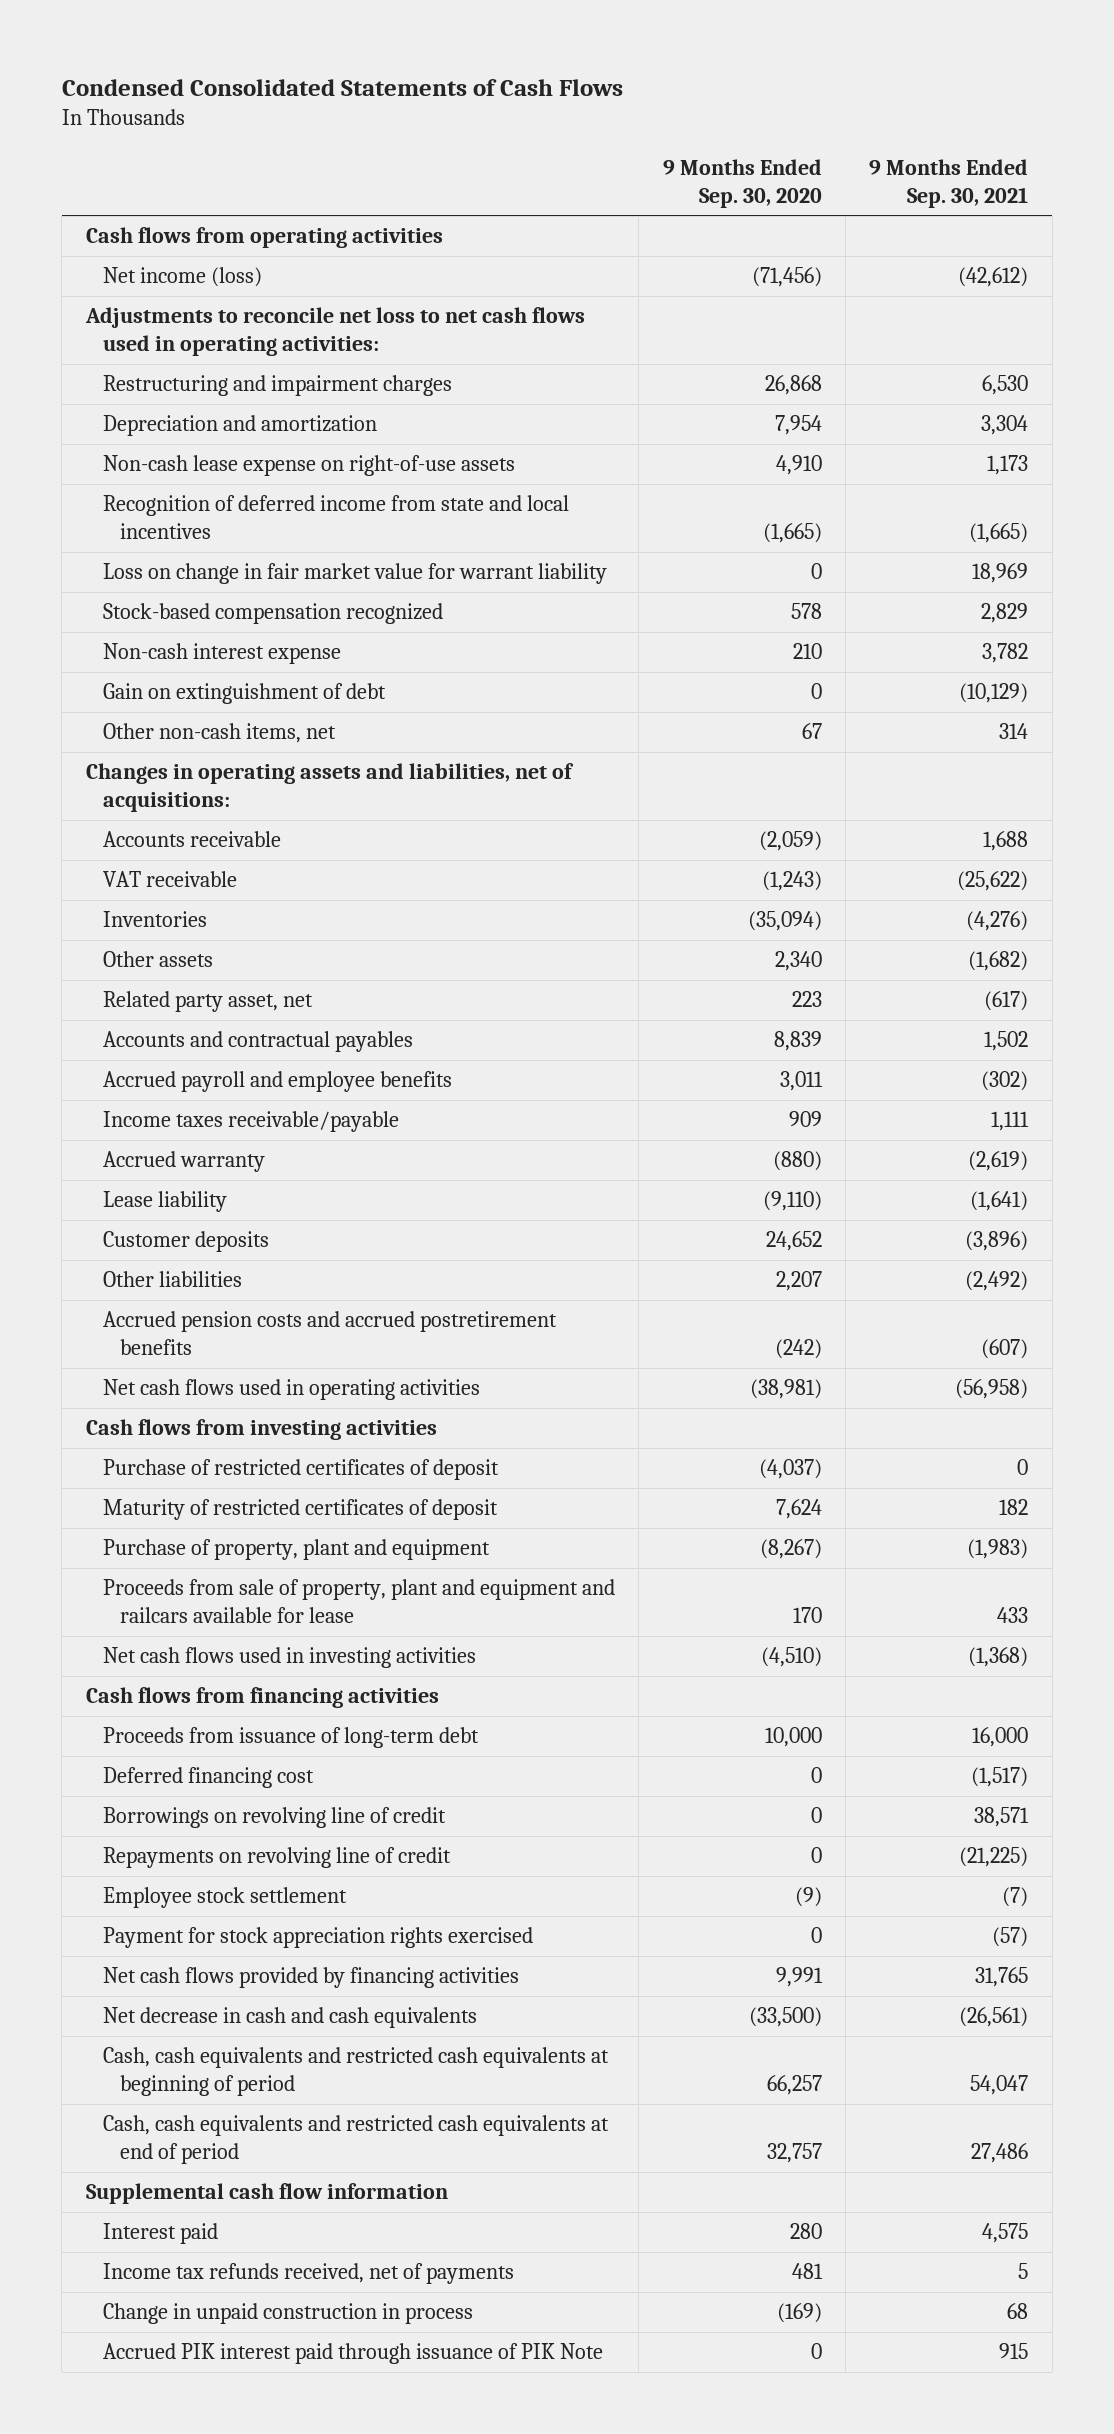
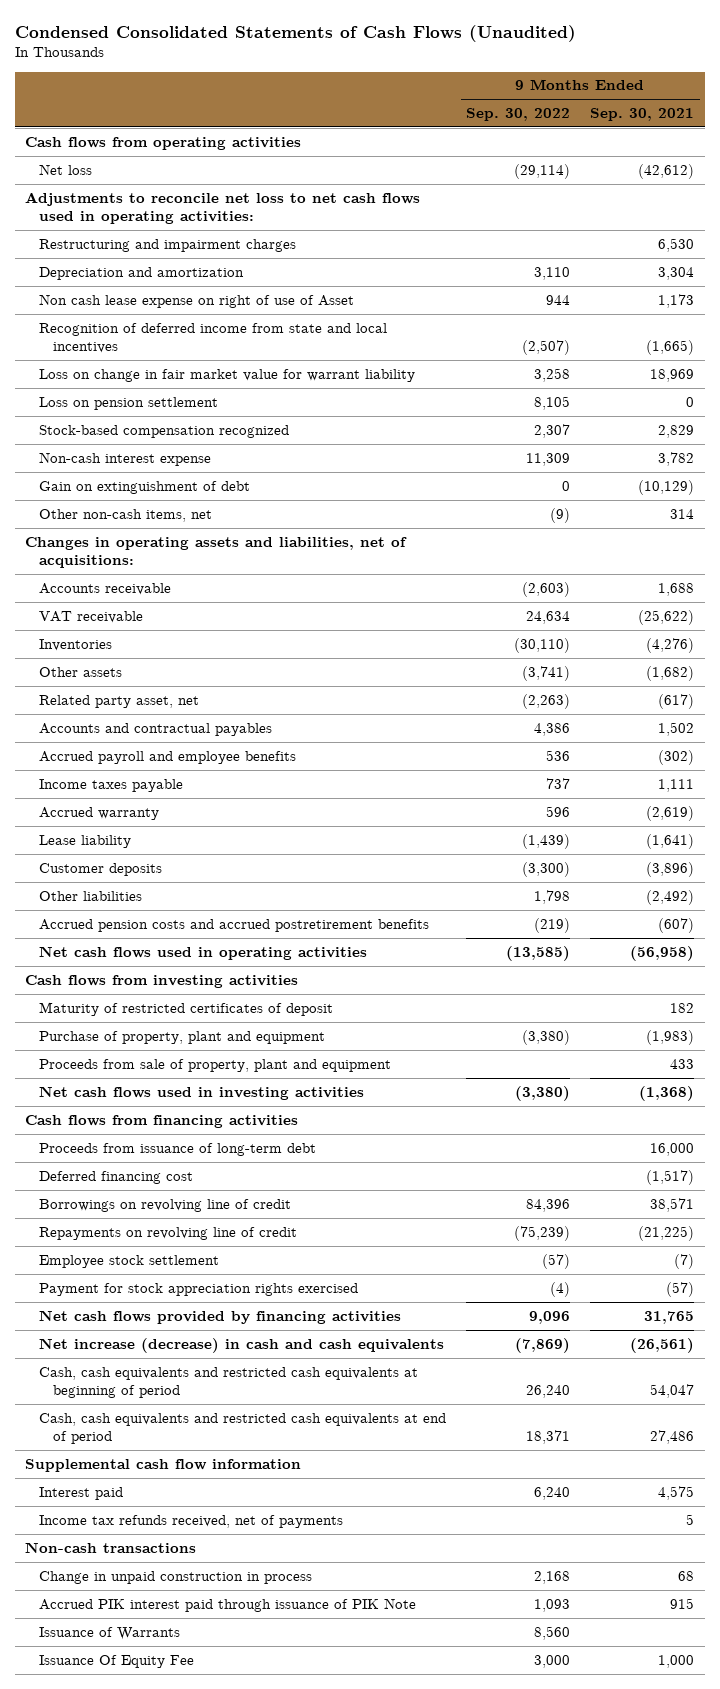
[61,78,623,96] Condensed Consolidated Statements of Cash Flows -> [14,24,576,42] Condensed Consolidated Statements of Cash Flows (Unaudited)
[662,158,822,208] 9 Months Ended Sep. 30, 2020 -> none
none -> [466,108,571,122] Sep. 30, 2022
[103,267,263,288] Net income (loss) -> [38,163,92,175] Net loss
[103,455,516,477] Non-cash lease expense on right-of-use assets -> [38,293,354,308] Non cash lease expense on right of use of Asset
none -> [38,396,218,410] Loss on pension settlement
[103,1111,400,1133] Income taxes receivable/payable -> [38,778,183,792] Income taxes payable
[103,1459,500,1481] Purchase of restricted certificates of deposit -> none
[103,1579,616,1624] Proceeds from sale of property, plant and equipment and railcars available for lease -> [38,1058,391,1072] Proceeds from sale of property, plant and equipment
[103,2007,478,2029] Net decrease in cash and cash equivalents -> [38,1337,444,1353] Net increase (decrease) in cash and cash equivalents
none -> [25,1541,197,1553] Non-cash transactions
none -> [38,1626,180,1640] Issuance of Warrants
none -> [38,1654,194,1668] Issuance Of Equity Fee

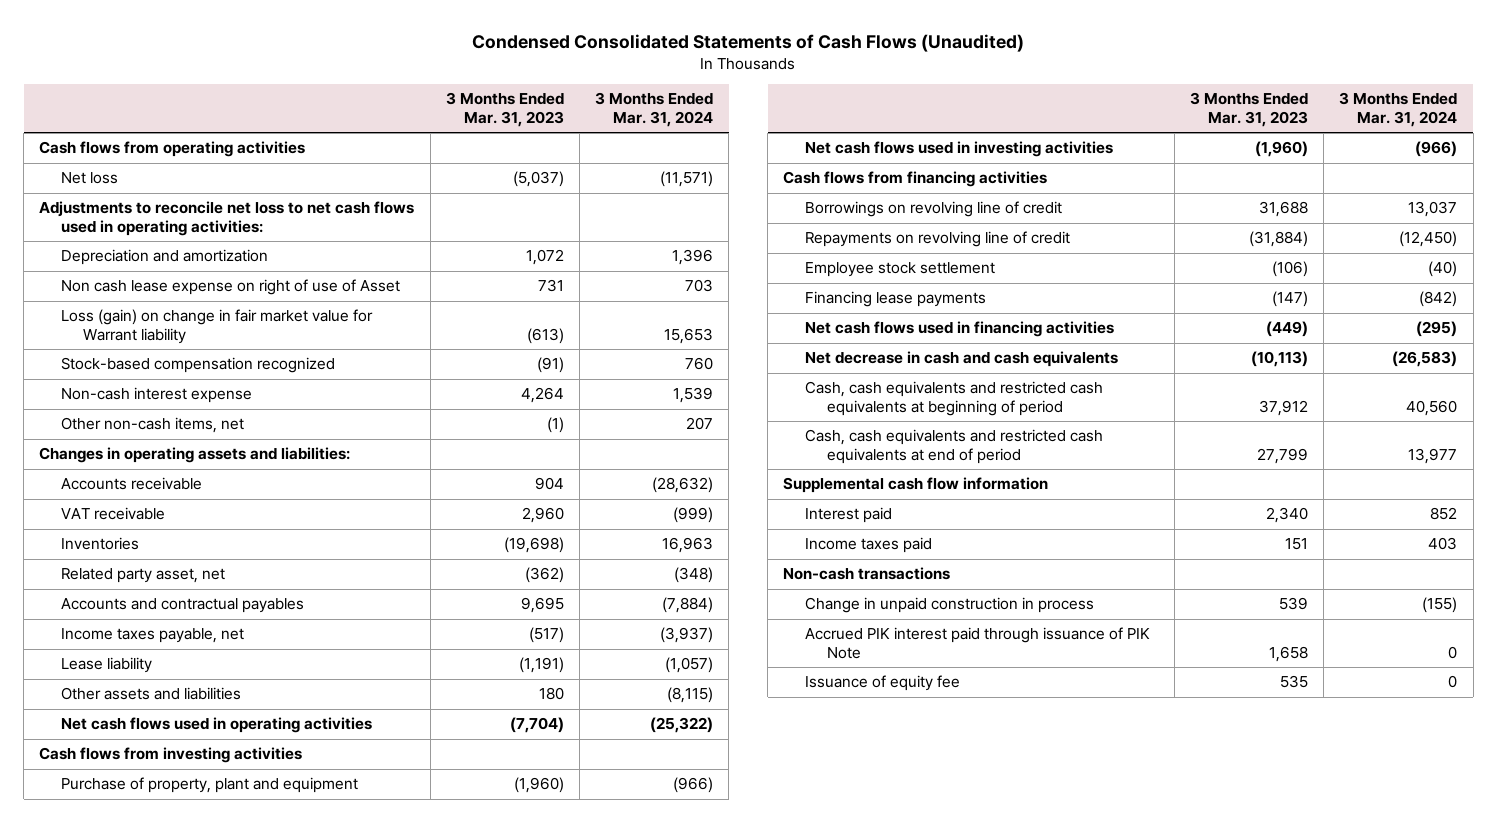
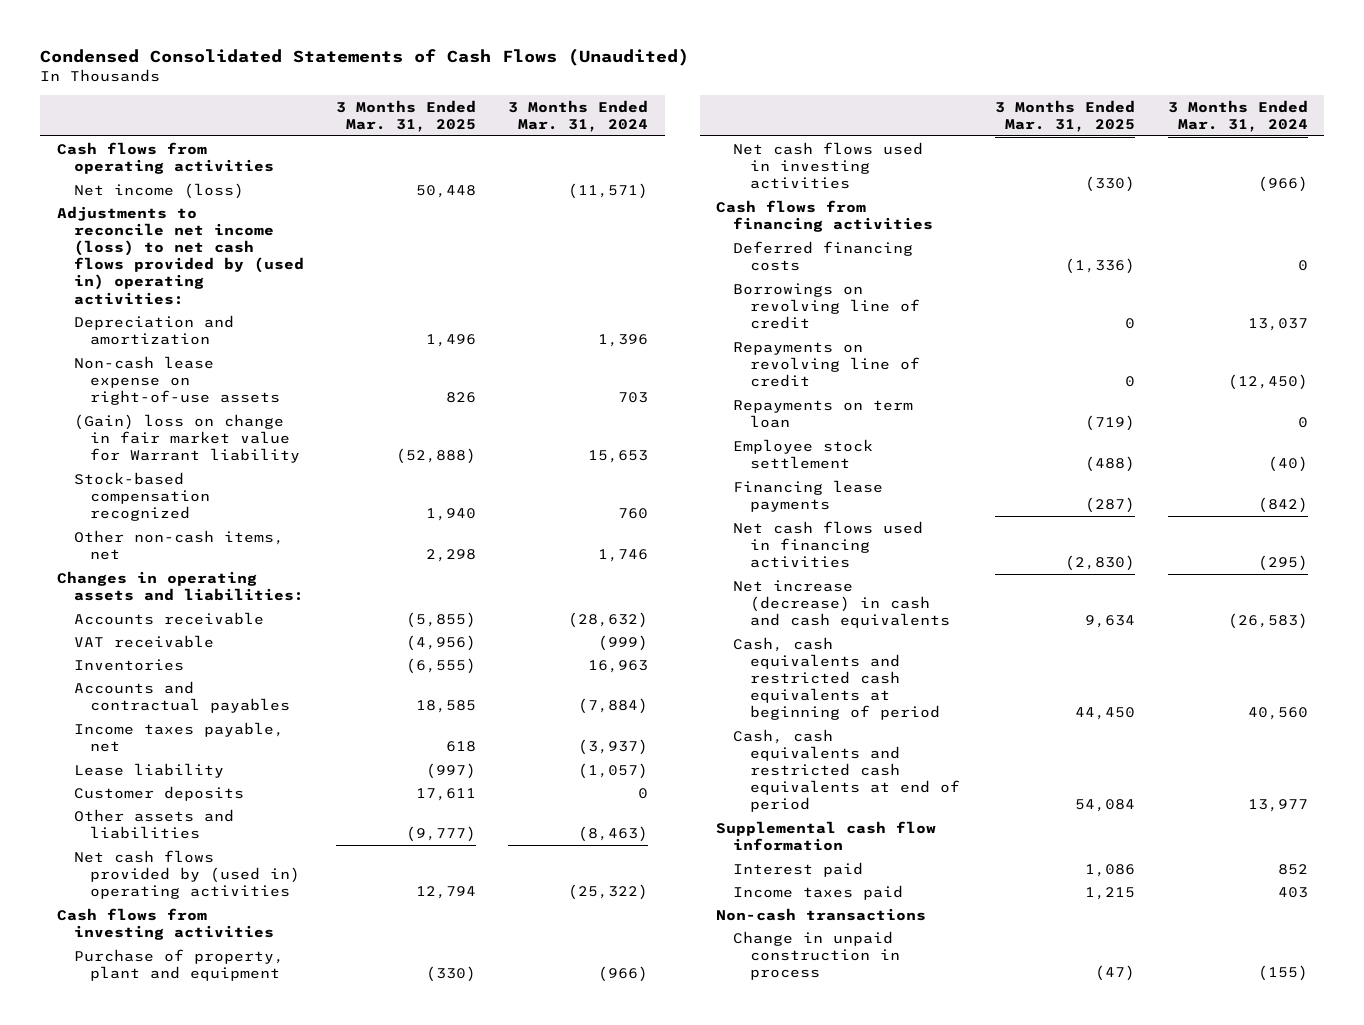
[445,92,564,127] 3 Months Ended Mar. 31, 2023 -> none
none -> [336,99,477,132] 3 Months Ended Mar. 31, 2025
[61,172,119,185] Net loss -> [73,182,244,199] Net income (loss)
[39,201,415,236] Adjustments to reconcile net loss to net cash flows used in operating activities: -> [56,205,304,305] Adjustments to reconcile net income (loss) to net cash flows provided by (used in) operating activities:
[61,279,401,296] Non cash lease expense on right of use of Asset -> [73,355,281,405] Non-cash lease expense on right-of-use assets
[61,309,374,344] Loss (gain) on change in fair market value for Warrant liability -> [73,413,301,463] (Gain) loss on change in fair market value for Warrant liability
[61,387,253,404] Non-cash interest expense -> none
[686,417,714,431] 207 -> [598,548,649,562] 1,746
[61,568,226,584] Related party asset, net -> none
none -> [73,785,244,801] Customer deposits
[667,687,714,704] (8,115) -> [578,825,649,842] (8,463)
[61,717,373,734] Net cash flows used in operating activities -> [73,849,301,899] Net cash flows provided by (used in) operating activities
none -> [732,240,913,271] Deferred financing costs
none -> [732,399,913,428] Repayments on term loan
[805,351,1119,368] Net decrease in cash and cash equivalents -> [732,579,950,628] Net increase (decrease) in cash and cash equivalents
[805,627,1151,659] Accrued PIK interest paid through issuance of PIK Note -> none
[805,675,961,692] Issuance of equity fee -> none

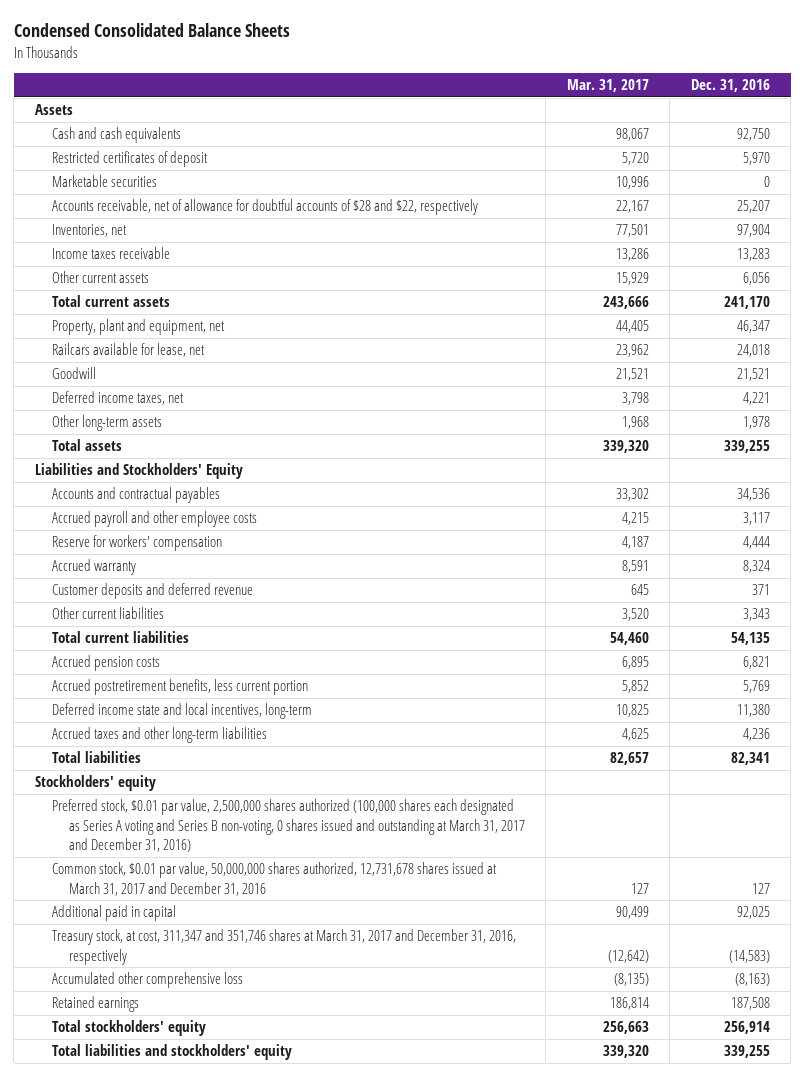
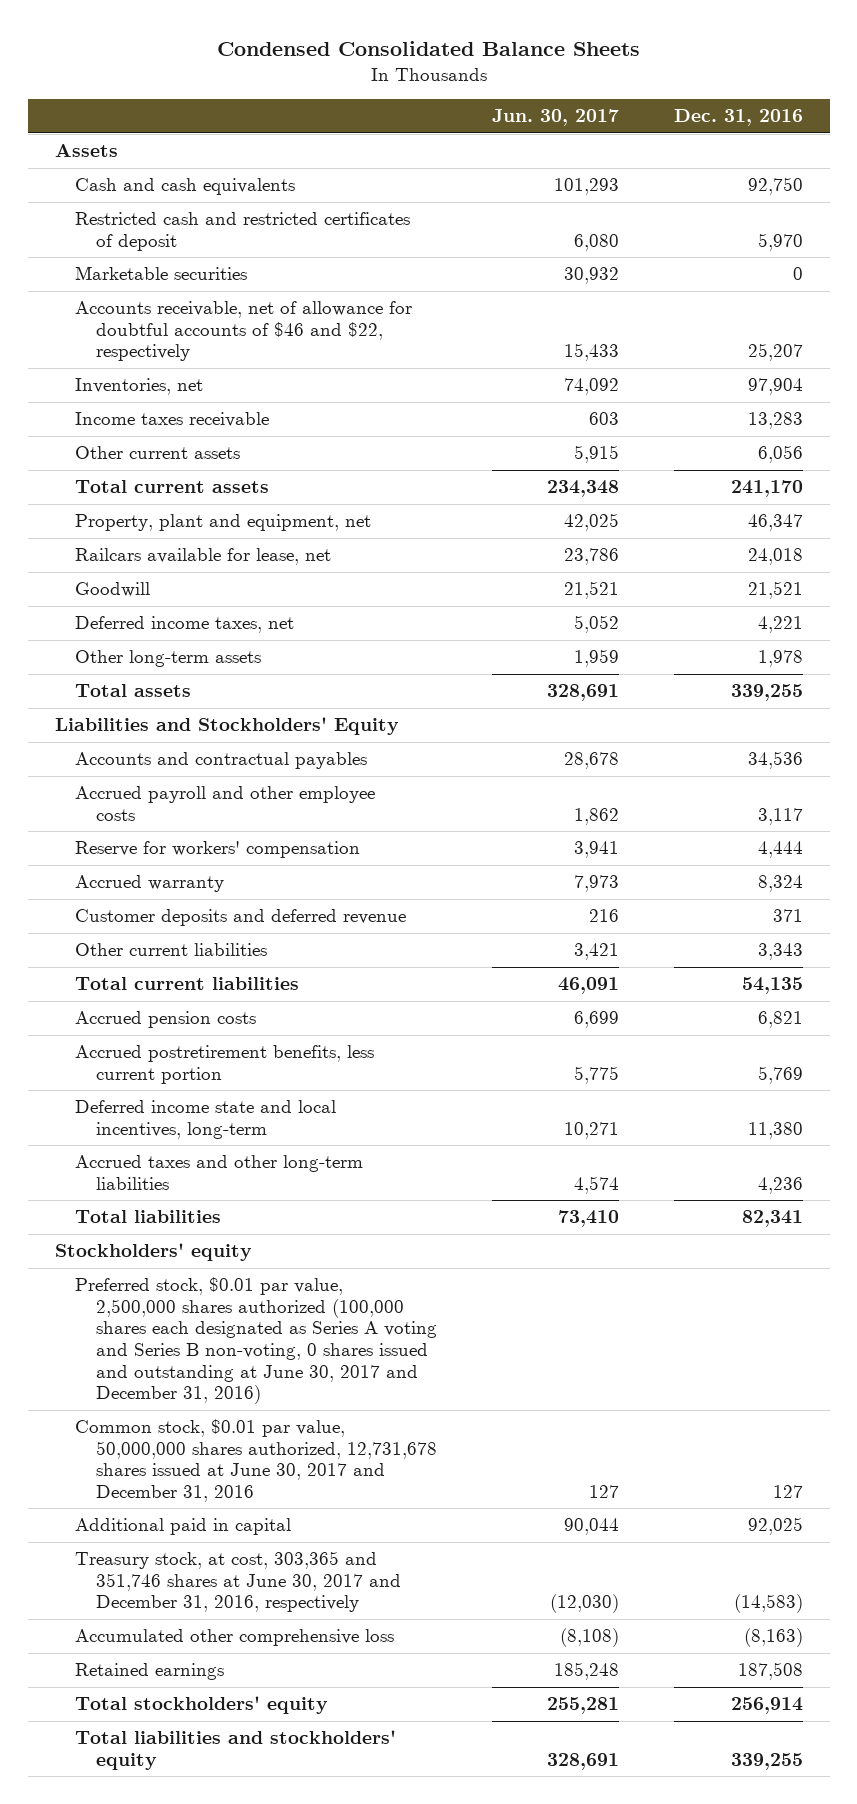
[566,78,649,92] Mar. 31, 2017 -> none
none -> [491,109,619,127] Jun. 30, 2017
[51,151,208,168] Restricted certificates of deposit -> [75,212,411,251] Restricted cash and restricted certificates of deposit
[51,199,478,216] Accounts receivable, net of allowance for doubtful accounts of $28 and $22, respectively -> [75,301,413,362] Accounts receivable, net of allowance for doubtful accounts of $46 and $22, respectively
[51,799,525,853] Preferred stock, $0.01 par value, 2,500,000 shares authorized (100,000 shares each designated as Series A voting and Series B non-voting, 0 shares issued and outstanding at March 31, 2017 and December 31, 2016) -> [75,1277,438,1405] Preferred stock, $0.01 par value, 2,500,000 shares authorized (100,000 shares each designated as Series A voting and Series B non-voting, 0 shares issued and outstanding at June 30, 2017 and December 31, 2016)
[51,862,497,896] Common stock, $0.01 par value, 50,000,000 shares authorized, 12,731,678 shares issued at March 31, 2017 and December 31, 2016 -> [75,1419,438,1502] Common stock, $0.01 par value, 50,000,000 shares authorized, 12,731,678 shares issued at June 30, 2017 and December 31, 2016
[51,929,516,965] Treasury stock, at cost, 311,347 and 351,746 shares at March 31, 2017 and December 31, 2016, respectively -> [75,1551,402,1613] Treasury stock, at cost, 303,365 and 351,746 shares at June 30, 2017 and December 31, 2016, respectively

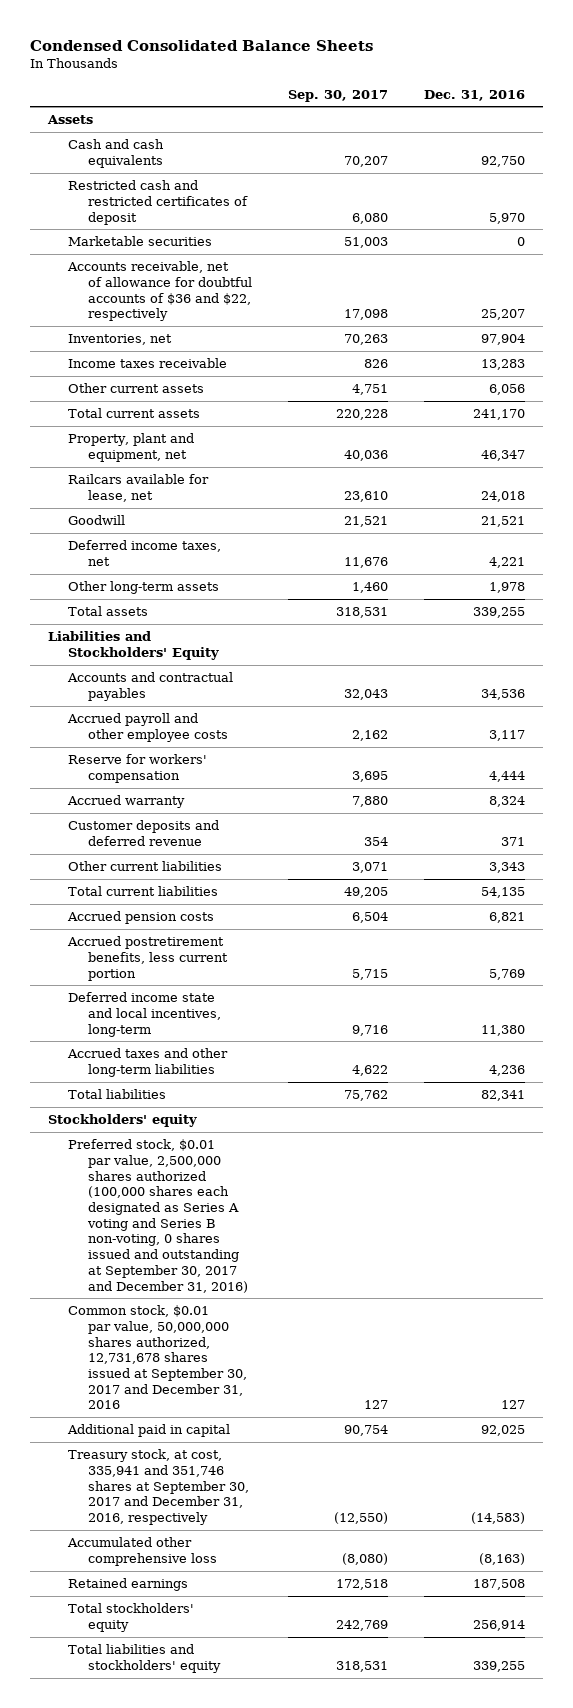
[491,109,619,127] Jun. 30, 2017 -> none
none -> [288,89,389,102] Sep. 30, 2017
[75,301,413,362] Accounts receivable, net of allowance for doubtful accounts of $46 and $22, respectively -> [67,261,253,322] Accounts receivable, net of allowance for doubtful accounts of $36 and $22, respectively
[75,1277,438,1405] Preferred stock, $0.01 par value, 2,500,000 shares authorized (100,000 shares each designated as Series A voting and Series B non-voting, 0 shares issued and outstanding at June 30, 2017 and December 31, 2016) -> [68,1139,249,1293] Preferred stock, $0.01 par value, 2,500,000 shares authorized (100,000 shares each designated as Series A voting and Series B non-voting, 0 shares issued and outstanding at September 30, 2017 and December 31, 2016)
[75,1419,438,1502] Common stock, $0.01 par value, 50,000,000 shares authorized, 12,731,678 shares issued at June 30, 2017 and December 31, 2016 -> [68,1305,248,1410] Common stock, $0.01 par value, 50,000,000 shares authorized, 12,731,678 shares issued at September 30, 2017 and December 31, 2016
[75,1551,402,1613] Treasury stock, at cost, 303,365 and 351,746 shares at June 30, 2017 and December 31, 2016, respectively -> [68,1449,250,1526] Treasury stock, at cost, 335,941 and 351,746 shares at September 30, 2017 and December 31, 2016, respectively

